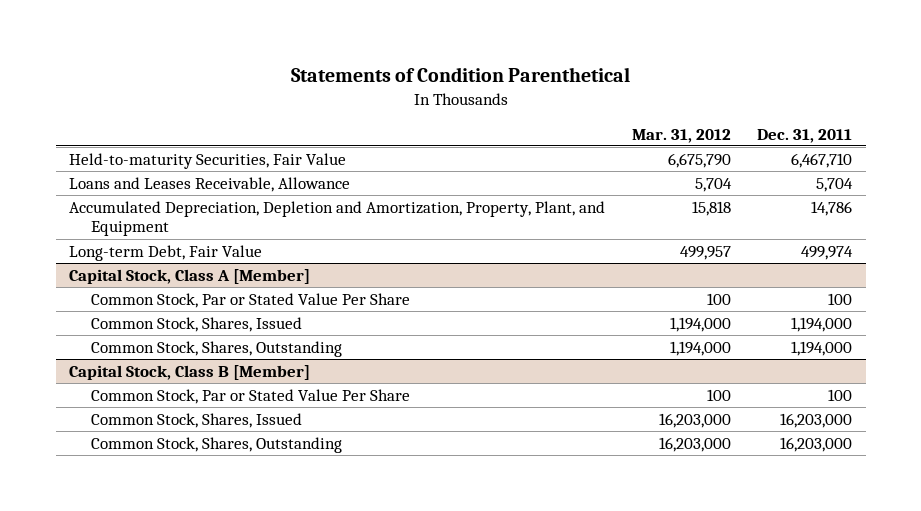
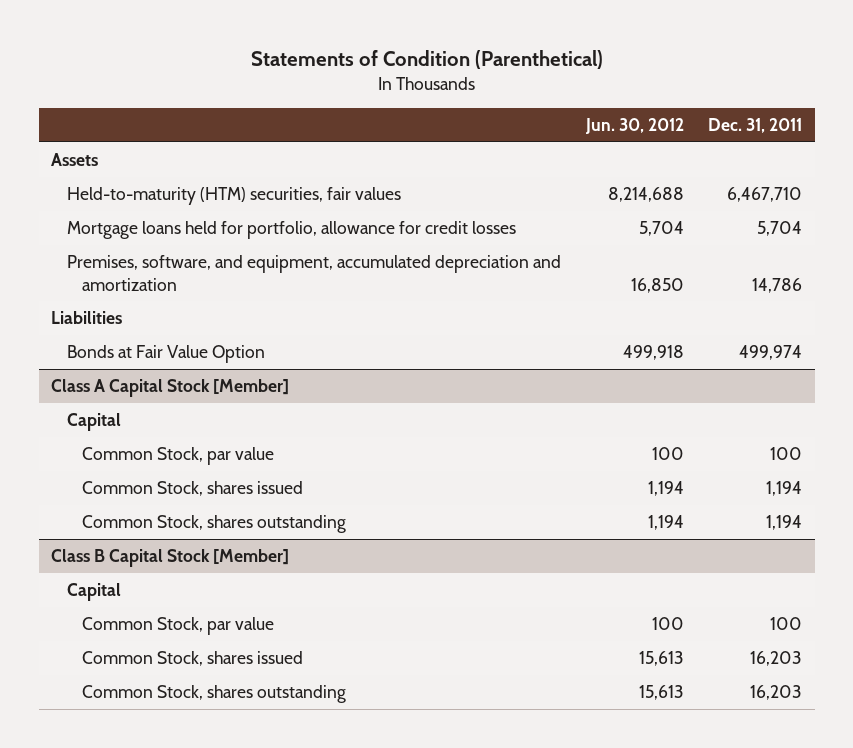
[290,66,630,82] Statements of Condition Parenthetical -> [250,50,603,70] Statements of Condition (Parenthetical)
[631,128,731,143] Mar. 31, 2012 -> none
none -> [584,117,684,134] Jun. 30, 2012
none -> [51,153,99,167] Assets
[69,152,347,169] Held-to-maturity Securities, Fair Value -> [66,187,401,206] Held-to-maturity (HTM) securities, fair values
[69,176,351,192] Loans and Leases Receivable, Allowance -> [66,221,516,240] Mortgage loans held for portfolio, allowance for credit losses
[69,200,606,237] Accumulated Depreciation, Depletion and Amortization, Property, Plant, and Equipment -> [66,255,561,291] Premises, software, and equipment, accumulated depreciation and amortization
none -> [51,311,123,325] Liabilities
[69,244,263,261] Long-term Debt, Fair Value -> [66,345,265,364] Bonds at Fair Value Option
[69,268,311,284] Capital Stock, Class A [Member] -> [51,379,290,398] Class A Capital Stock [Member]
none -> [66,413,121,432] Capital
[91,292,411,308] Common Stock, Par or Stated Value Per Share -> [82,447,275,466] Common Stock, par value
[91,316,303,332] Common Stock, Shares, Issued -> [82,481,304,497] Common Stock, shares issued
[791,316,853,332] 1,194,000 -> [766,481,803,497] 1,194
[91,340,343,357] Common Stock, Shares, Outstanding -> [82,515,347,534] Common Stock, shares outstanding
[791,340,853,356] 1,194,000 -> [766,515,803,531] 1,194
[69,364,311,380] Capital Stock, Class B [Member] -> [51,549,290,568] Class B Capital Stock [Member]
none -> [66,583,121,602] Capital
[91,388,411,404] Common Stock, Par or Stated Value Per Share -> [82,617,275,636] Common Stock, par value
[91,412,303,428] Common Stock, Shares, Issued -> [82,651,304,667] Common Stock, shares issued
[780,412,853,428] 16,203,000 -> [750,651,803,667] 16,203
[91,436,343,453] Common Stock, Shares, Outstanding -> [82,685,347,704] Common Stock, shares outstanding
[780,436,853,452] 16,203,000 -> [750,685,803,701] 16,203

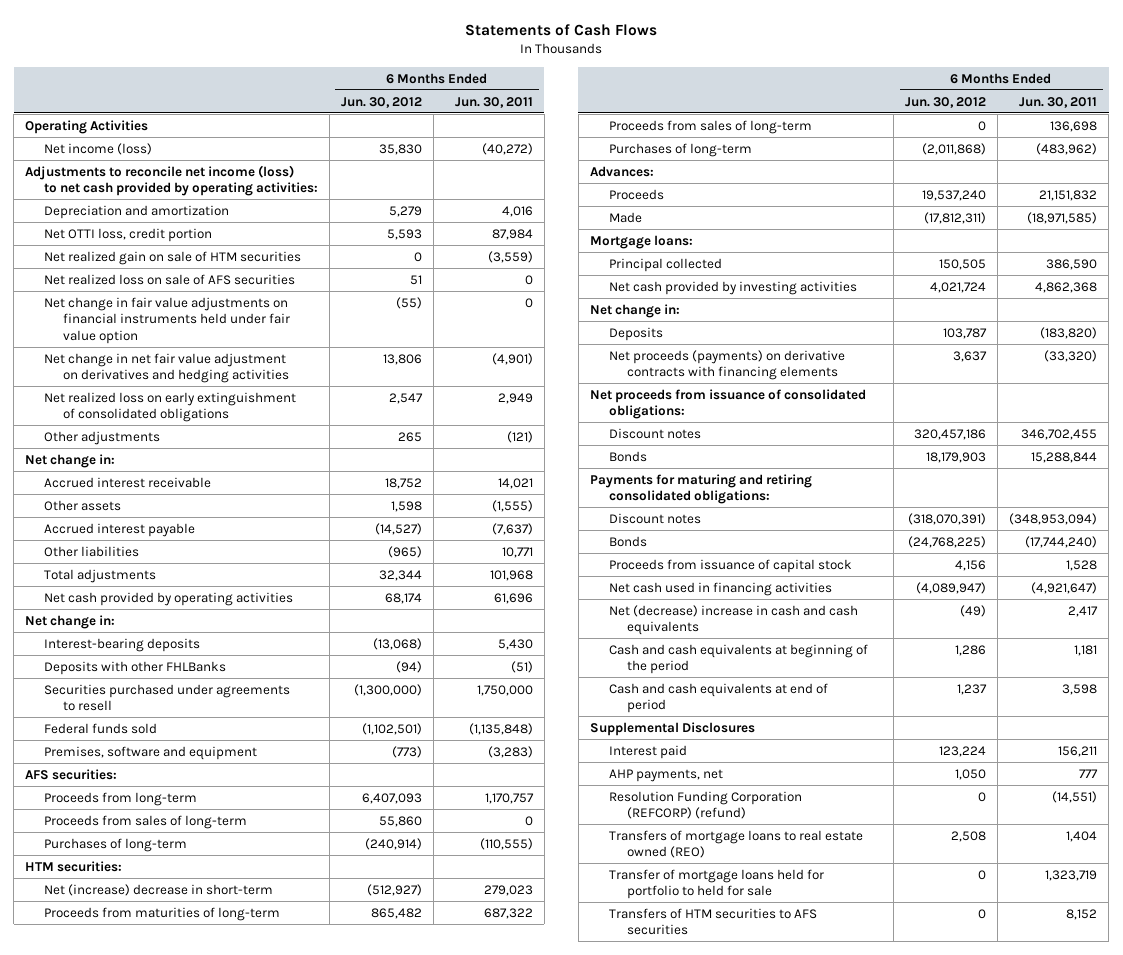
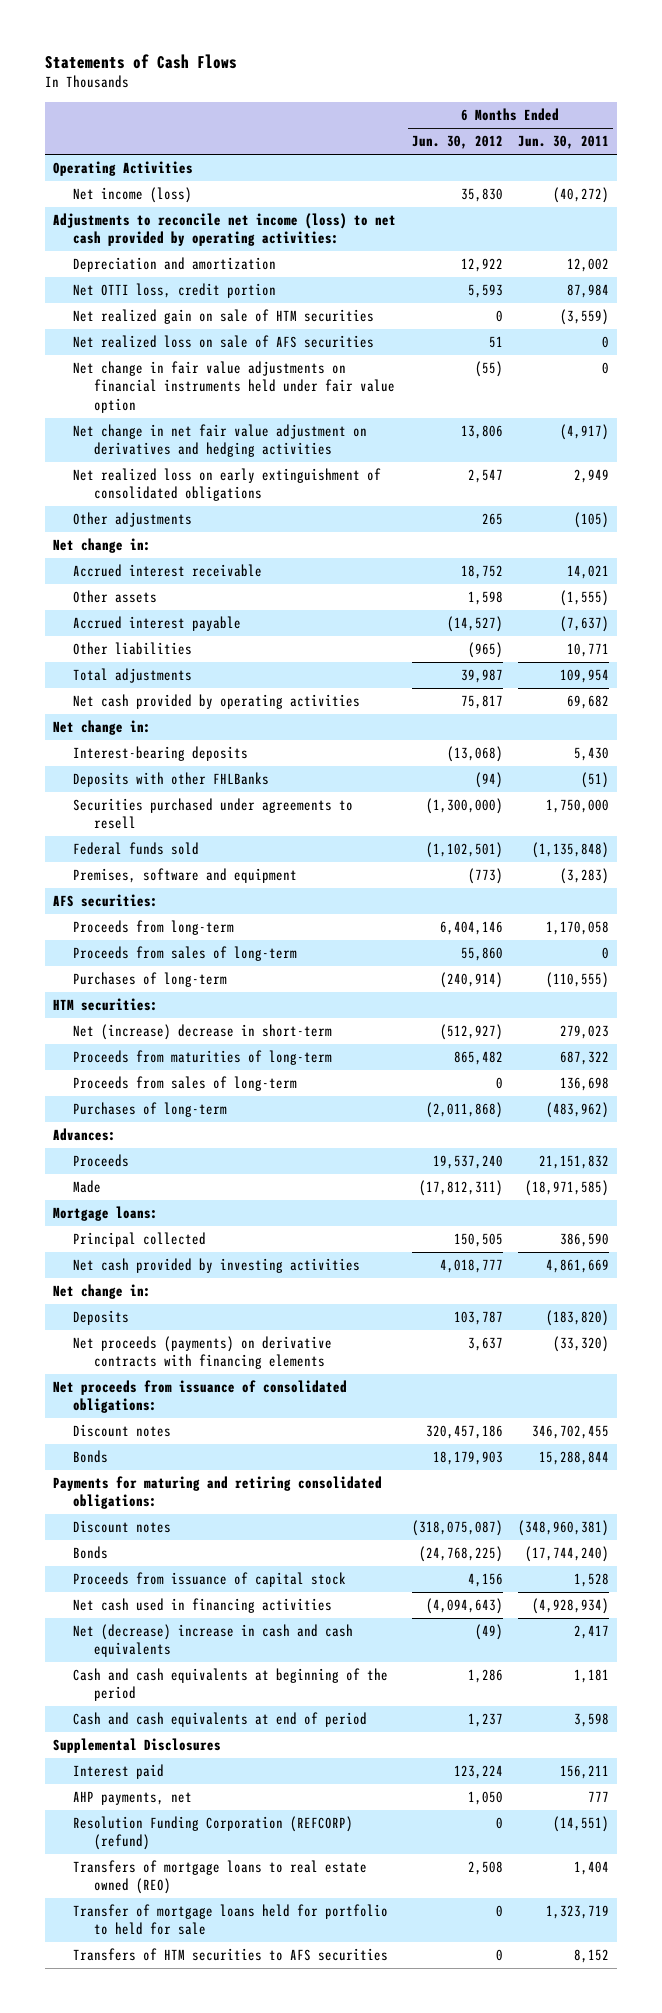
[388,205,422,217] 5,279 -> [460,258,503,273] 12,922
[501,205,533,217] 4,016 -> [567,258,610,273] 12,002
[491,352,533,365] (4,901) -> [560,424,610,441] (4,917)
[506,430,533,443] (121) -> [574,512,610,529] (105)
[378,569,422,581] 32,344 -> [460,669,503,684] 39,987
[489,569,533,581] 101,968 -> [560,669,610,684] 109,954
[384,592,422,604] 68,174 -> [460,695,503,710] 75,817
[493,592,533,604] 61,696 -> [567,695,610,710] 69,682
[361,792,422,804] 6,407,093 -> [439,921,503,936] 6,404,146
[484,792,534,804] 1,170,757 -> [546,921,610,936] 1,170,058
[930,281,987,293] 4,021,724 -> [439,1259,503,1274] 4,018,777
[1035,281,1098,293] 4,862,368 -> [546,1259,610,1274] 4,861,669
[908,512,987,525] (318,070,391) -> [411,1520,503,1537] (318,075,087)
[1009,512,1098,525] (348,953,094) -> [518,1520,610,1537] (348,960,381)
[916,581,987,594] (4,089,947) -> [425,1598,503,1615] (4,094,643)
[1031,581,1098,594] (4,921,647) -> [532,1598,610,1615] (4,928,934)

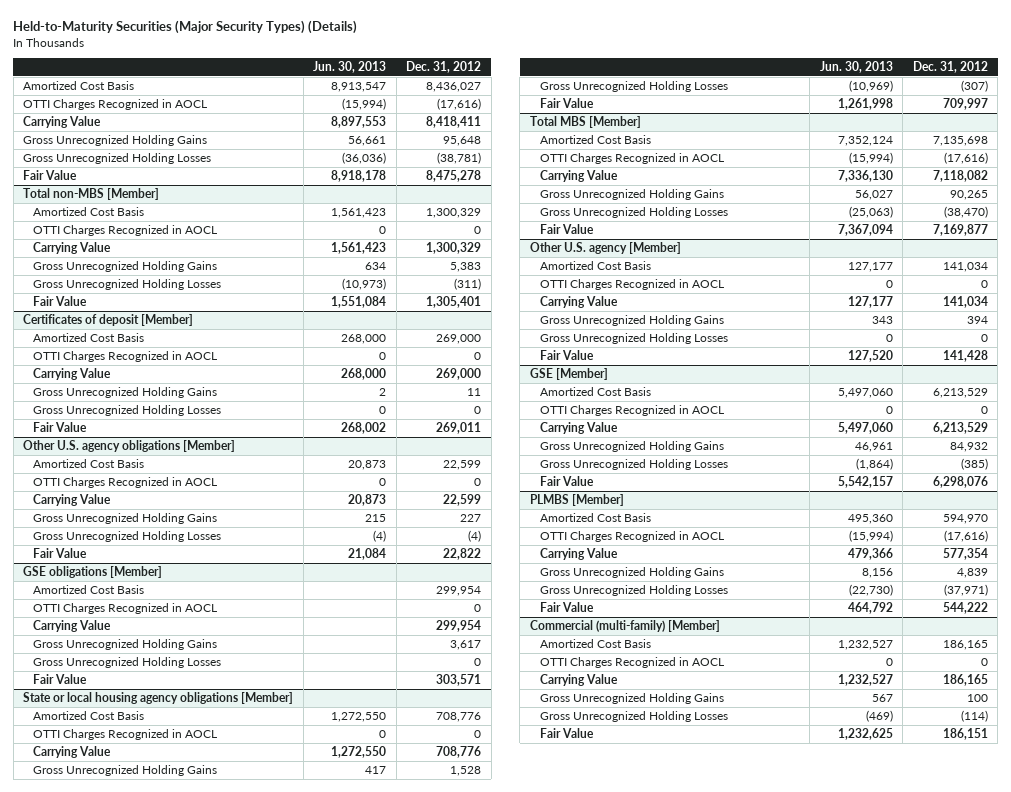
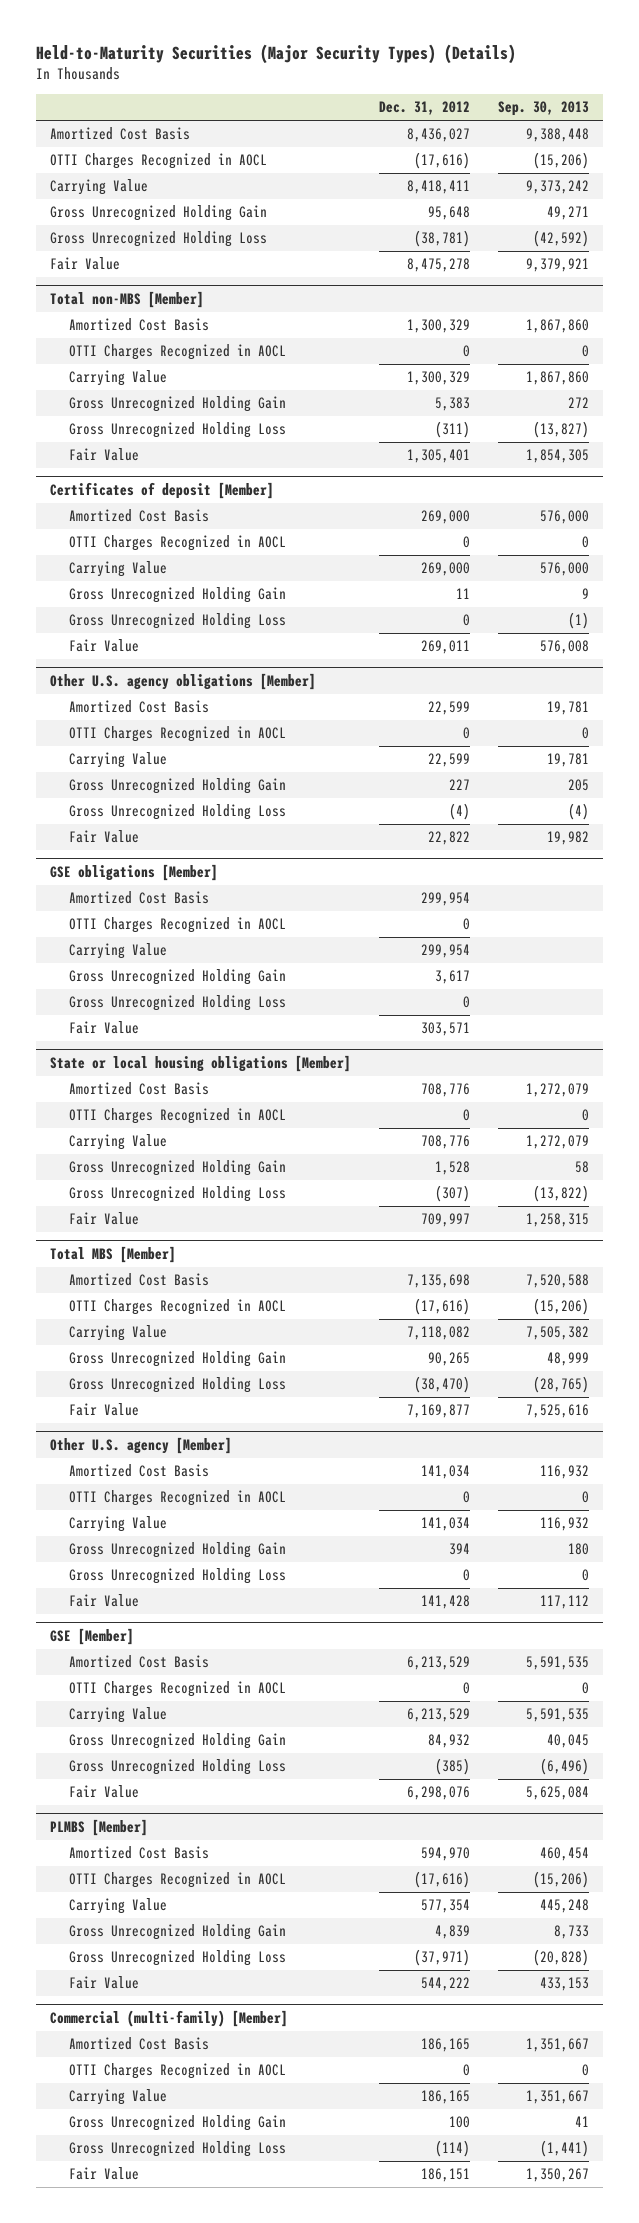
[313,60,387,73] Jun. 30, 2013 -> none
none -> [497,101,589,117] Sep. 30, 2013
[23,134,208,146] Gross Unrecognized Holding Gains -> [49,205,267,222] Gross Unrecognized Holding Gain
[23,152,212,164] Gross Unrecognized Holding Losses -> [49,231,267,248] Gross Unrecognized Holding Loss
[33,260,218,272] Gross Unrecognized Holding Gains -> [69,396,287,413] Gross Unrecognized Holding Gain
[33,278,222,290] Gross Unrecognized Holding Losses -> [69,422,287,439] Gross Unrecognized Holding Loss
[33,386,218,398] Gross Unrecognized Holding Gains -> [69,587,287,604] Gross Unrecognized Holding Gain
[33,404,222,416] Gross Unrecognized Holding Losses -> [69,613,287,630] Gross Unrecognized Holding Loss
[33,512,218,524] Gross Unrecognized Holding Gains -> [69,778,287,795] Gross Unrecognized Holding Gain
[33,530,222,542] Gross Unrecognized Holding Losses -> [69,804,287,821] Gross Unrecognized Holding Loss
[33,638,218,650] Gross Unrecognized Holding Gains -> [69,969,287,986] Gross Unrecognized Holding Gain
[33,656,222,668] Gross Unrecognized Holding Losses -> [69,995,287,1012] Gross Unrecognized Holding Loss
[23,691,294,704] State or local housing agency obligations [Member] -> [49,1054,351,1072] State or local housing obligations [Member]
[33,764,218,776] Gross Unrecognized Holding Gains -> [69,1160,287,1177] Gross Unrecognized Holding Gain
[539,80,728,92] Gross Unrecognized Holding Losses -> [69,1186,287,1203] Gross Unrecognized Holding Loss
[539,188,724,200] Gross Unrecognized Holding Gains -> [69,1351,287,1368] Gross Unrecognized Holding Gain
[539,206,728,218] Gross Unrecognized Holding Losses -> [69,1377,287,1394] Gross Unrecognized Holding Loss
[539,314,724,326] Gross Unrecognized Holding Gains -> [69,1542,287,1559] Gross Unrecognized Holding Gain
[539,332,728,344] Gross Unrecognized Holding Losses -> [69,1568,287,1585] Gross Unrecognized Holding Loss
[539,440,724,452] Gross Unrecognized Holding Gains -> [69,1733,287,1750] Gross Unrecognized Holding Gain
[539,458,728,470] Gross Unrecognized Holding Losses -> [69,1759,287,1776] Gross Unrecognized Holding Loss
[539,566,724,578] Gross Unrecognized Holding Gains -> [69,1924,287,1941] Gross Unrecognized Holding Gain
[539,584,728,596] Gross Unrecognized Holding Losses -> [69,1950,287,1967] Gross Unrecognized Holding Loss
[539,692,724,704] Gross Unrecognized Holding Gains -> [69,2115,287,2132] Gross Unrecognized Holding Gain
[539,710,728,722] Gross Unrecognized Holding Losses -> [69,2141,287,2158] Gross Unrecognized Holding Loss

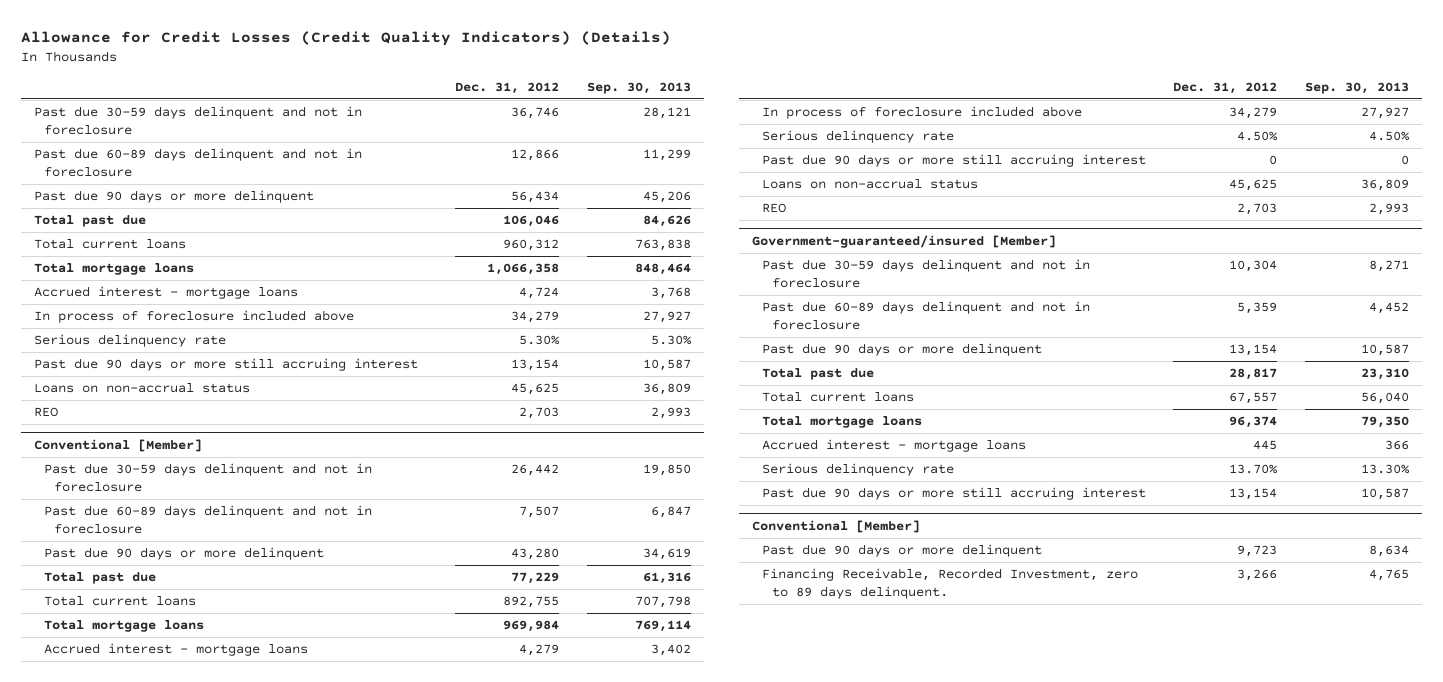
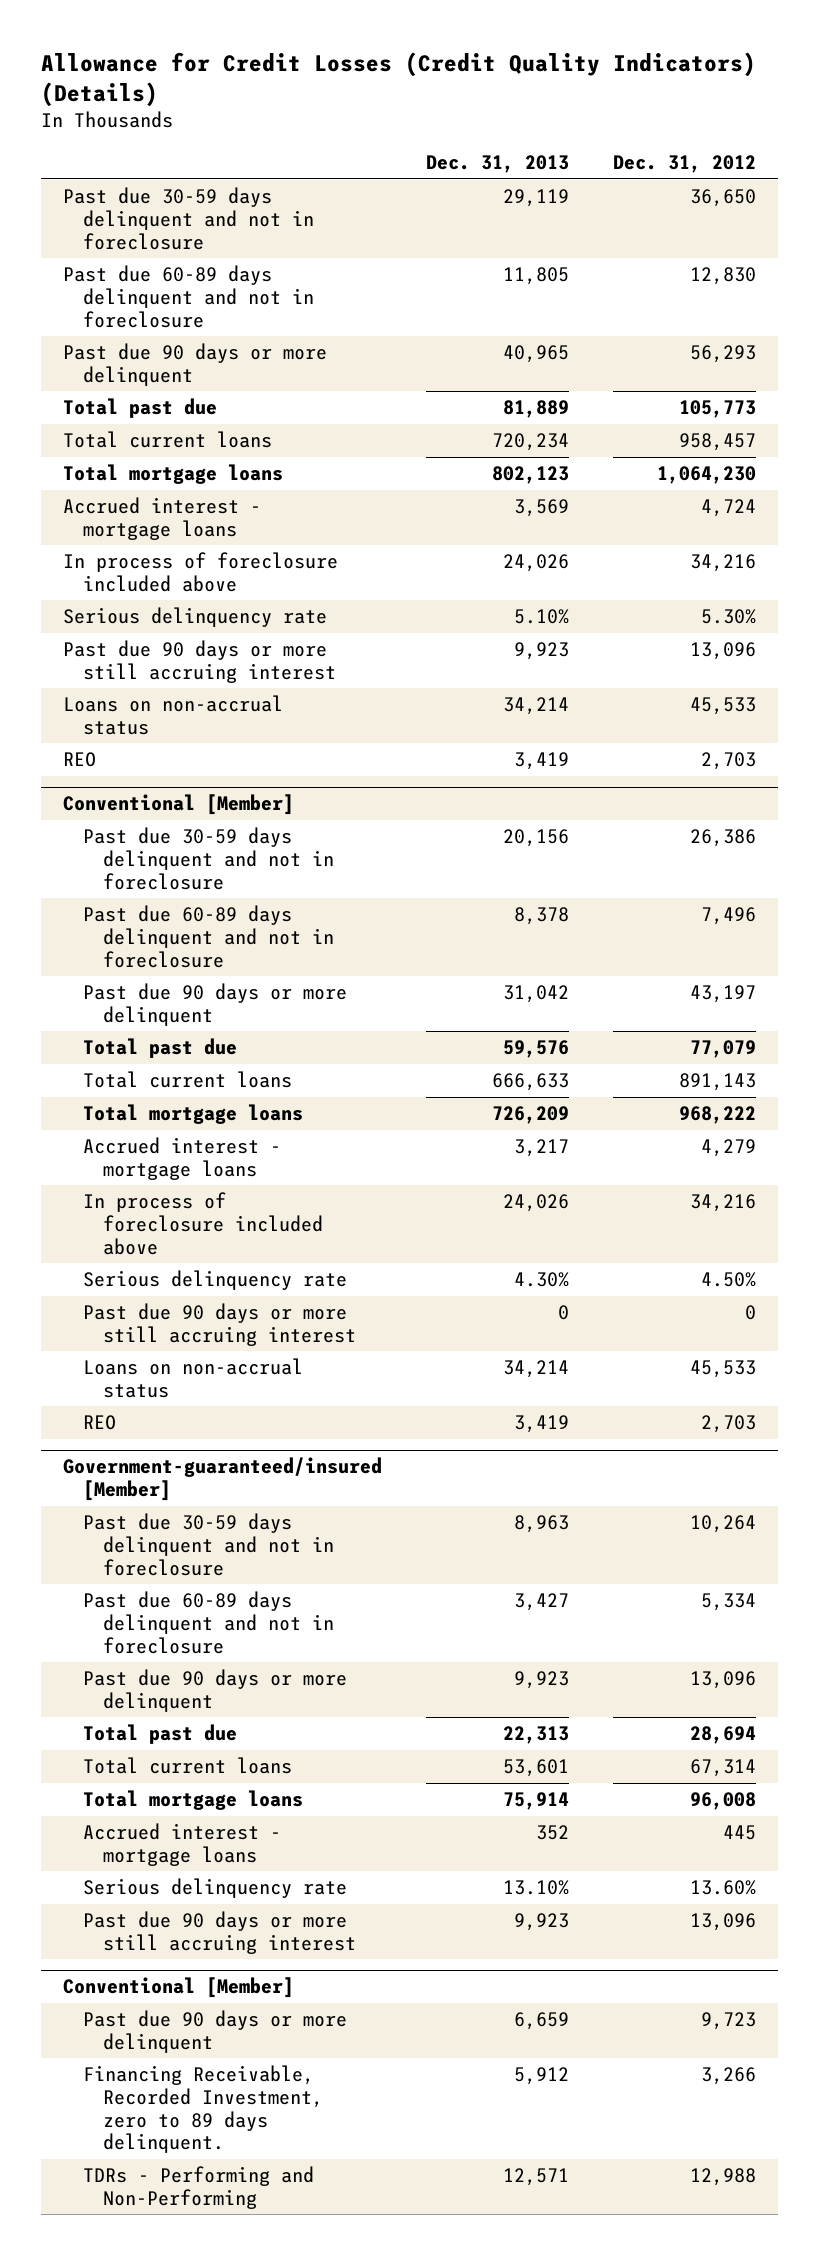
[586,81,691,94] Sep. 30, 2013 -> none
none -> [425,155,569,174] Dec. 31, 2013
[511,107,560,120] 36,746 -> [689,189,756,208] 36,650
[511,149,560,162] 12,866 -> [689,267,756,286] 12,830
[511,191,560,204] 56,434 -> [689,345,756,364] 56,293
[503,215,560,228] 106,046 -> [678,400,756,419] 105,773
[503,239,560,252] 960,312 -> [678,433,756,452] 958,457
[487,263,560,276] 1,066,358 -> [656,466,756,485] 1,064,230
[511,311,560,324] 34,279 -> [689,554,756,573] 34,216
[511,359,560,372] 13,154 -> [689,642,756,661] 13,096
[511,383,560,396] 45,625 -> [689,697,756,716] 45,533
[511,464,560,477] 26,442 -> [689,829,756,848] 26,386
[519,506,560,519] 7,507 -> [700,907,756,926] 7,496
[511,548,560,561] 43,280 -> [689,985,756,1004] 43,197
[511,572,560,585] 77,229 -> [689,1040,756,1059] 77,079
[503,596,560,609] 892,755 -> [678,1073,756,1092] 891,143
[503,620,560,633] 969,984 -> [678,1106,756,1125] 968,222
[1229,107,1278,120] 34,279 -> [689,1194,756,1213] 34,216
[1229,179,1278,192] 45,625 -> [689,1360,756,1379] 45,533
[1229,260,1278,273] 10,304 -> [689,1515,756,1534] 10,264
[1237,302,1278,315] 5,359 -> [700,1593,756,1612] 5,334
[1229,344,1278,357] 13,154 -> [689,1671,756,1690] 13,096
[1229,368,1278,381] 28,817 -> [689,1726,756,1745] 28,694
[1229,392,1278,405] 67,557 -> [689,1759,756,1778] 67,314
[1229,416,1278,429] 96,374 -> [689,1792,756,1811] 96,008
[1229,464,1279,475] 13.70% -> [689,1880,756,1896] 13.60%
[1229,488,1278,501] 13,154 -> [689,1913,756,1932] 13,096
none -> [82,2166,314,2209] TDRs - Performing and Non-Performing

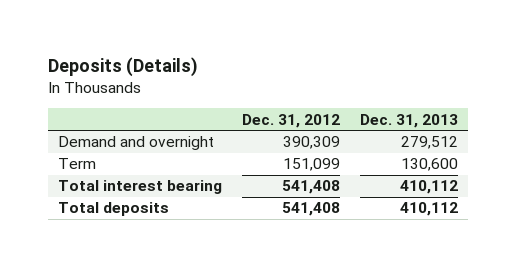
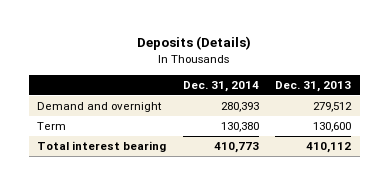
[241,113,340,128] Dec. 31, 2012 -> none
none -> [182,80,259,92] Dec. 31, 2014
[57,202,169,217] Total deposits -> none

